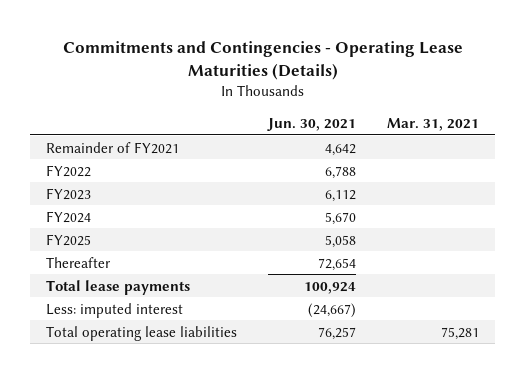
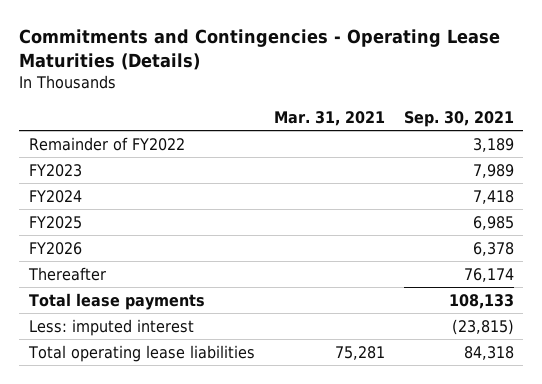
[267,117,357,131] Jun. 30, 2021 -> none
none -> [403,110,514,127] Sep. 30, 2021
[45,164,91,177] FY2022 -> none
[45,141,179,154] Remainder of FY2021 -> [28,136,185,151] Remainder of FY2022
none -> [28,241,82,255] FY2026

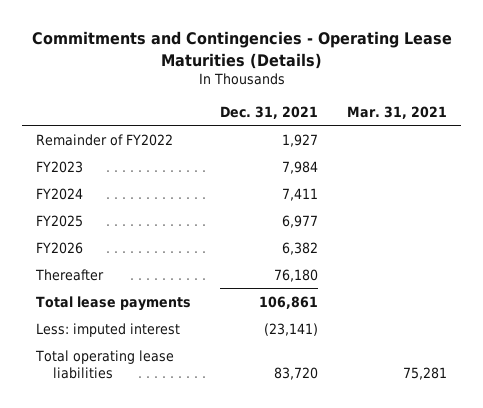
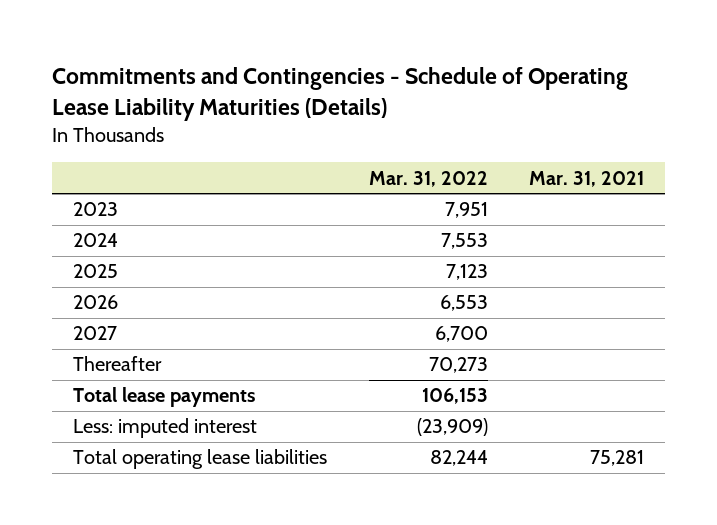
[31,30,452,69] Commitments and Contingencies - Operating Lease Maturities (Details) -> [52,66,629,121] Commitments and Contingencies - Schedule of Operating Lease Liability Maturities (Details)
[220,105,319,119] Dec. 31, 2021 -> none
none -> [368,170,488,187] Mar. 31, 2022
[36,133,174,146] Remainder of FY2022 -> none
[36,160,84,173] FY2023 -> [73,202,119,217] 2023
[36,187,84,200] FY2024 -> [73,233,119,248] 2024
[36,214,84,227] FY2025 -> [73,264,119,279] 2025
[36,241,84,254] FY2026 -> [73,295,119,310] 2026
none -> [73,326,118,341] 2027

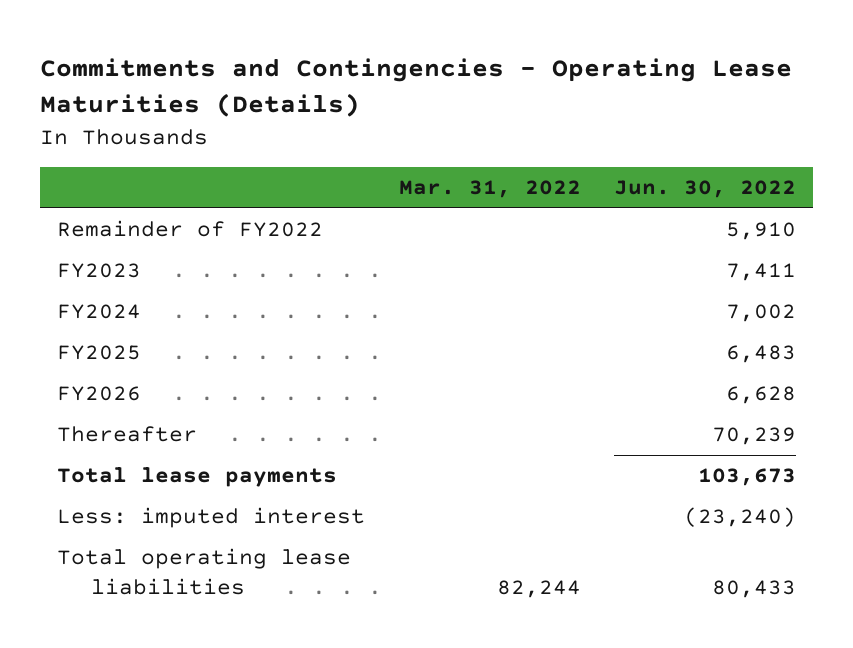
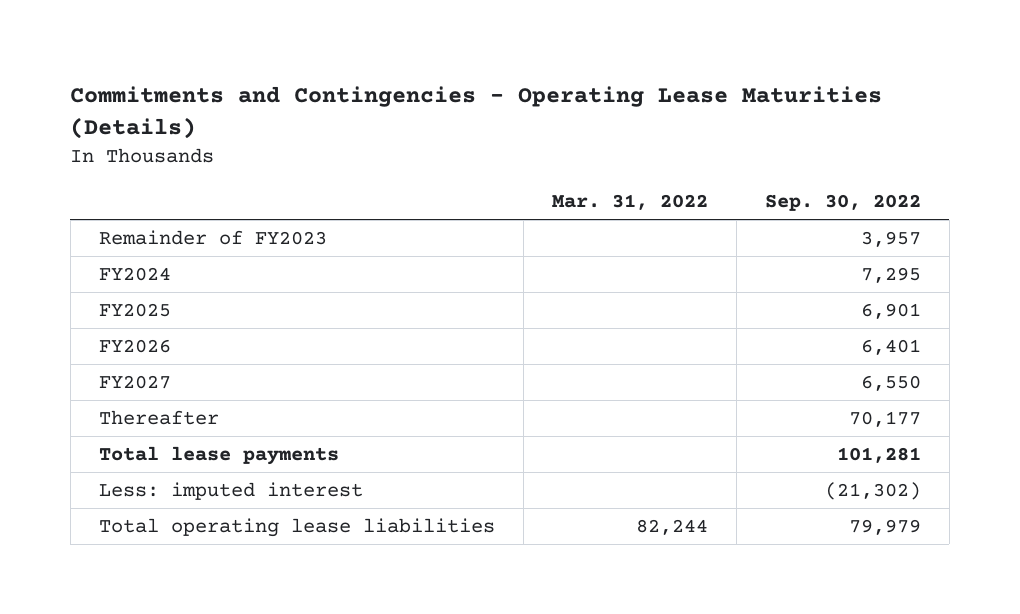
[614,180,797,199] Jun. 30, 2022 -> none
none -> [764,193,921,211] Sep. 30, 2022
[57,263,142,279] FY2023 -> none
[57,220,324,238] Remainder of FY2022 -> [98,230,327,246] Remainder of FY2023
none -> [98,375,171,390] FY2027

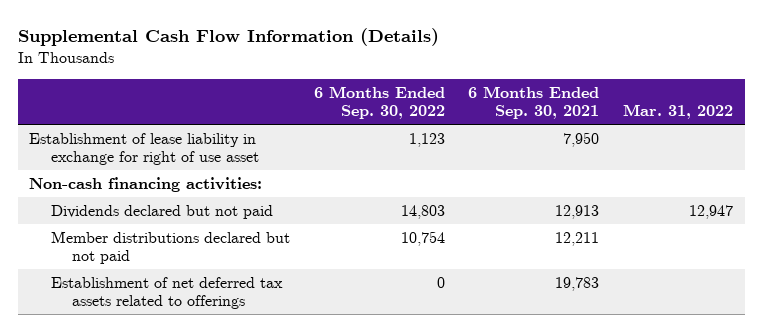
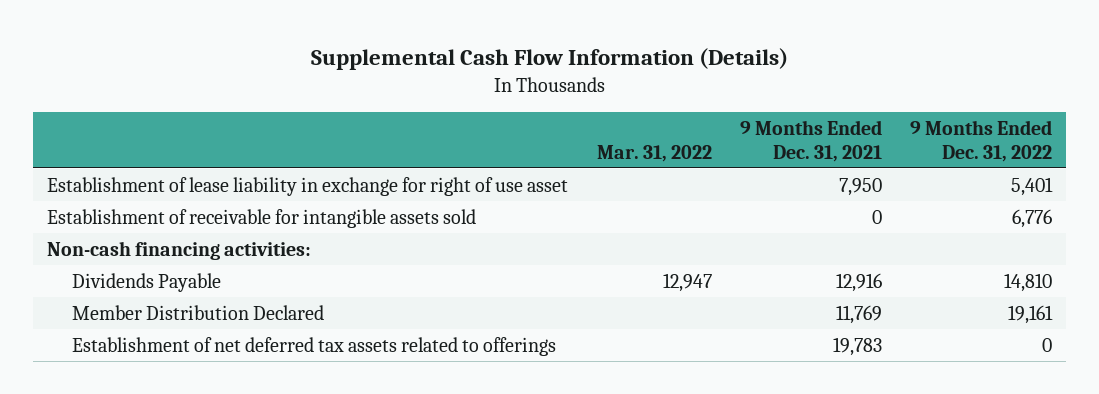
[313,85,445,119] 6 Months Ended Sep. 30, 2022 -> none
[468,85,600,119] 6 Months Ended Sep. 30, 2021 -> none
none -> [739,119,882,162] 9 Months Ended Dec. 31, 2021
none -> [909,119,1052,162] 9 Months Ended Dec. 31, 2022
none -> [47,208,477,228] Establishment of receivable for intangible assets sold
[50,204,273,219] Dividends declared but not paid -> [72,272,222,292] Dividends Payable
[50,230,290,265] Member distributions declared but not paid -> [72,304,325,320] Member Distribution Declared

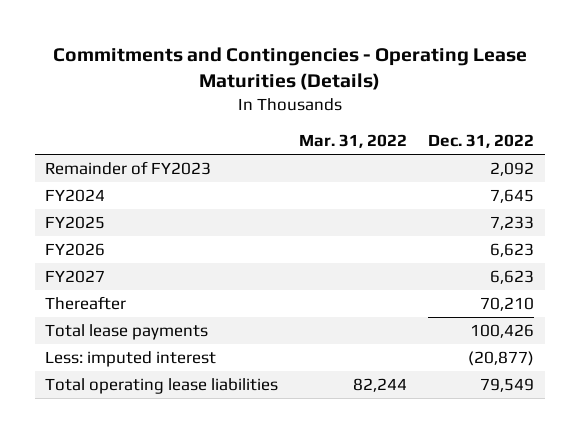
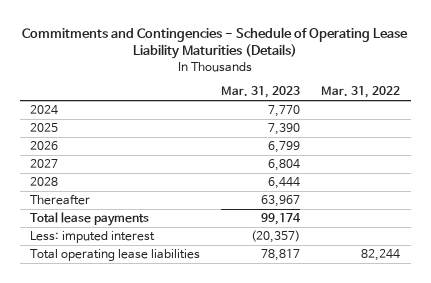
[52,46,527,91] Commitments and Contingencies - Operating Lease Maturities (Details) -> [22,26,409,60] Commitments and Contingencies - Schedule of Operating Lease Liability Maturities (Details)
[428,133,535,148] Dec. 31, 2022 -> none
none -> [221,86,301,99] Mar. 31, 2023
[45,161,212,176] Remainder of FY2023 -> none
[45,189,106,203] FY2024 -> [30,105,59,116] 2024
[45,216,106,230] FY2025 -> [30,123,59,133] 2025
[45,243,106,257] FY2026 -> [30,141,59,151] 2026
[45,270,106,284] FY2027 -> [30,159,59,169] 2027
none -> [30,177,59,187] 2028

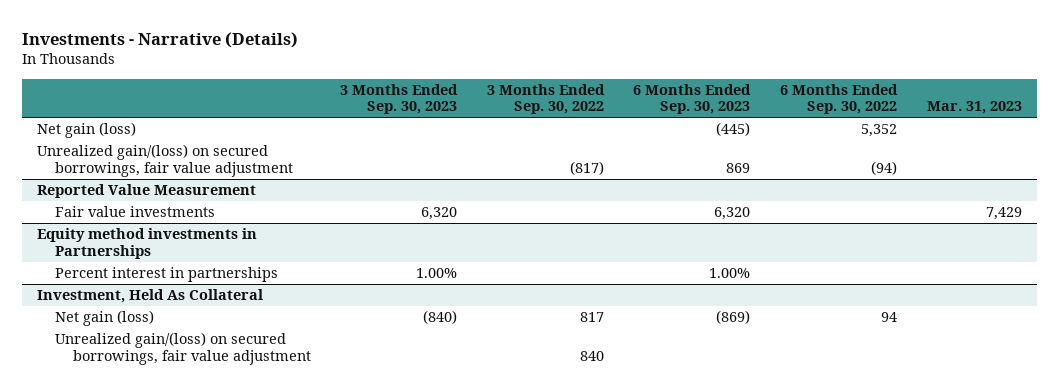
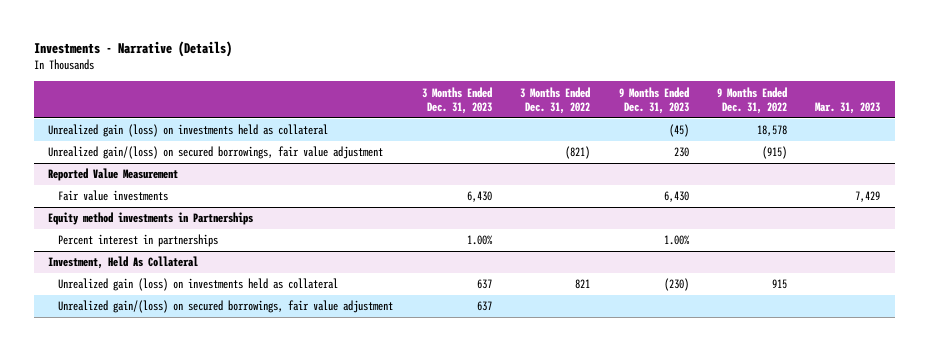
[340,83,459,115] 3 Months Ended Sep. 30, 2023 -> none
[486,83,605,115] 3 Months Ended Sep. 30, 2022 -> none
[633,83,752,115] 6 Months Ended Sep. 30, 2023 -> none
[780,83,899,115] 6 Months Ended Sep. 30, 2022 -> none
none -> [421,86,492,114] 3 Months Ended Dec. 31, 2023
none -> [520,86,591,114] 3 Months Ended Dec. 31, 2022
none -> [618,86,689,114] 9 Months Ended Dec. 31, 2023
none -> [716,86,787,114] 9 Months Ended Dec. 31, 2022
[37,122,137,139] Net gain (loss) -> [48,124,329,138] Unrealized gain (loss) on investments held as collateral
[54,310,154,327] Net gain (loss) -> [58,278,339,292] Unrealized gain (loss) on investments held as collateral

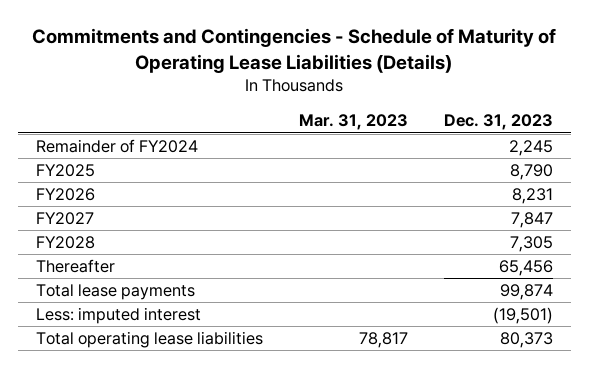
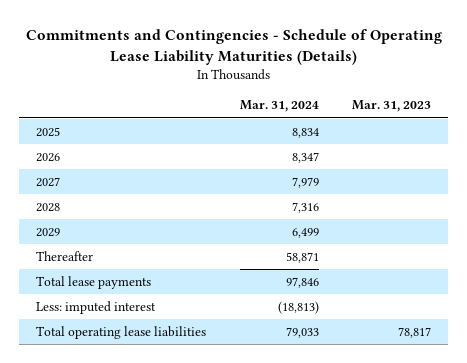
[32,28,557,74] Commitments and Contingencies - Schedule of Maturity of Operating Lease Liabilities (Details) -> [25,29,442,66] Commitments and Contingencies - Schedule of Operating Lease Liability Maturities (Details)
[444,114,554,131] Dec. 31, 2023 -> none
none -> [239,100,319,113] Mar. 31, 2024
[35,139,198,154] Remainder of FY2024 -> none
[35,164,95,178] FY2025 -> [36,126,61,137] 2025
[35,188,95,202] FY2026 -> [36,152,61,162] 2026
[35,212,94,226] FY2027 -> [36,176,61,187] 2027
[35,236,95,250] FY2028 -> [36,202,61,212] 2028
none -> [36,227,61,237] 2029

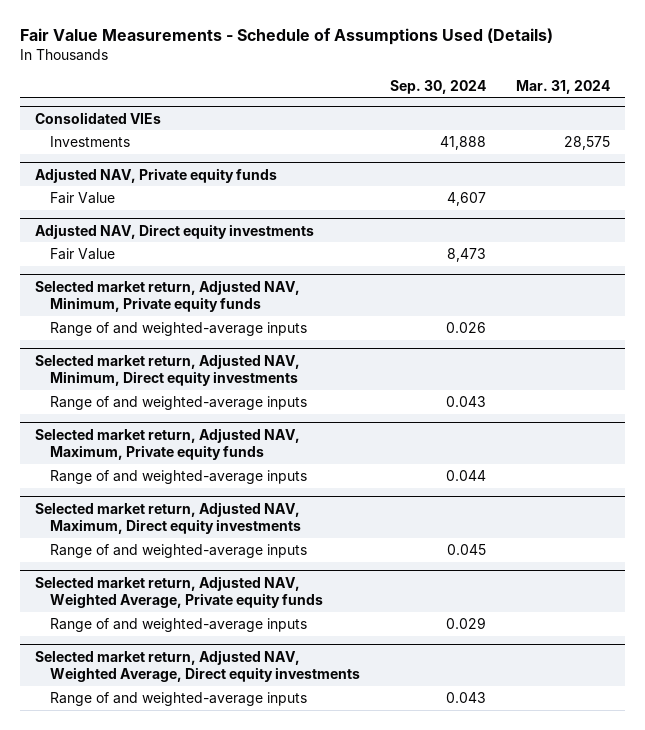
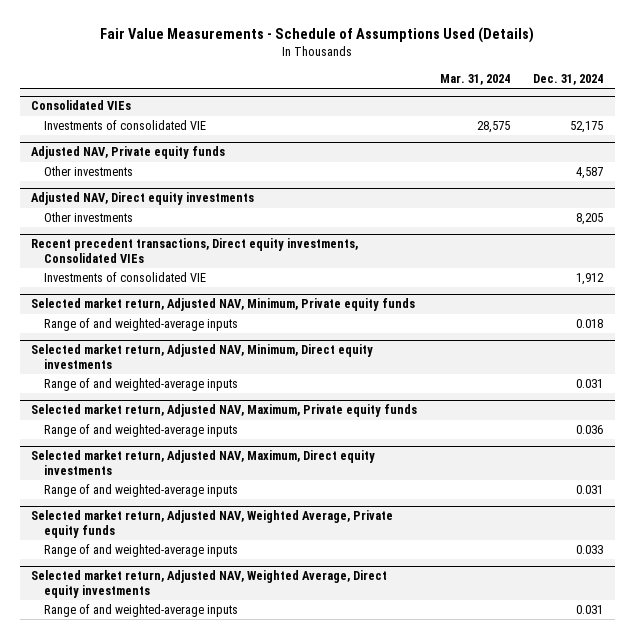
[390,79,487,94] Sep. 30, 2024 -> none
none -> [533,73,604,85] Dec. 31, 2024
[50,135,131,147] Investments -> [44,120,207,131] Investments of consolidated VIE
[50,191,116,204] Fair Value -> [44,166,134,177] Other investments
[50,247,116,260] Fair Value -> [44,212,134,223] Other investments
none -> [31,238,359,264] Recent precedent transactions, Direct equity investments, Consolidated VIEs
none -> [44,272,207,283] Investments of consolidated VIE

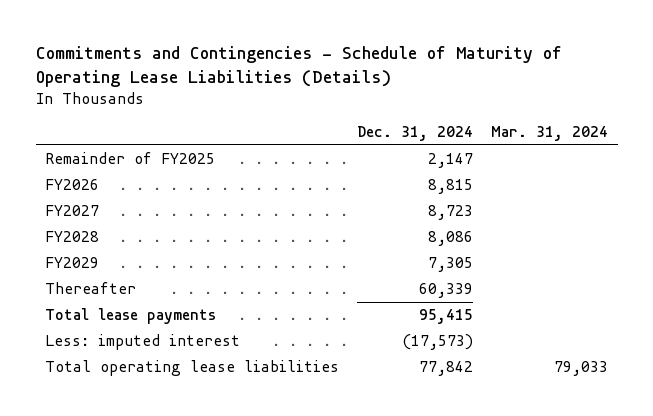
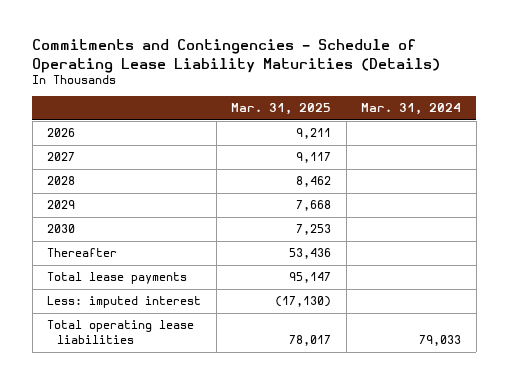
[35,46,562,88] Commitments and Contingencies - Schedule of Maturity of Operating Lease Liabilities (Details) -> [32,39,441,73] Commitments and Contingencies - Schedule of Operating Lease Liability Maturities (Details)
[357,126,474,142] Dec. 31, 2024 -> none
none -> [231,103,332,116] Mar. 31, 2025
[44,152,215,165] Remainder of FY2025 -> none
[44,179,99,191] FY2026 -> [47,128,76,138] 2026
[44,205,99,217] FY2027 -> [47,152,76,162] 2027
[44,231,99,243] FY2028 -> [47,176,76,186] 2028
[44,257,99,269] FY2029 -> [47,200,76,210] 2029
none -> [47,224,76,234] 2030

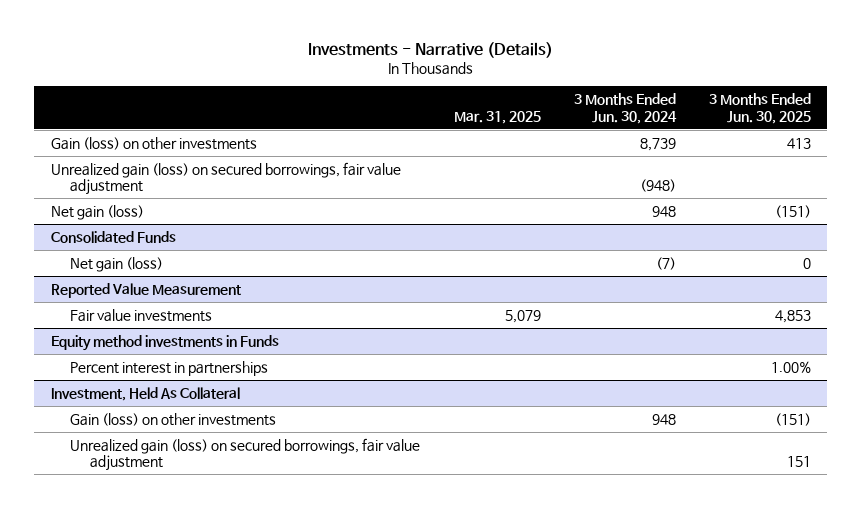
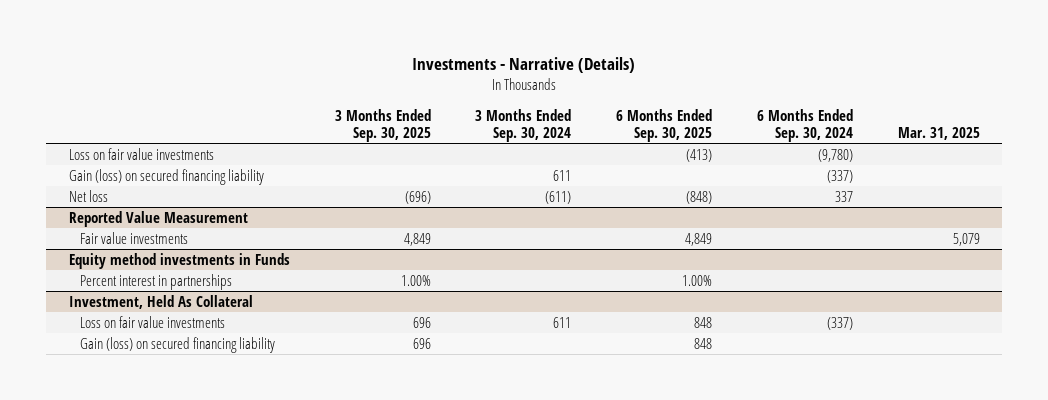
[573,92,677,124] 3 Months Ended Jun. 30, 2024 -> none
[708,92,811,124] 3 Months Ended Jun. 30, 2025 -> none
none -> [334,108,431,143] 3 Months Ended Sep. 30, 2025
none -> [475,108,572,143] 3 Months Ended Sep. 30, 2024
none -> [616,108,713,143] 6 Months Ended Sep. 30, 2025
none -> [756,108,853,143] 6 Months Ended Sep. 30, 2024
[50,230,176,243] Consolidated Funds -> none
[70,256,164,272] Net gain (loss) -> none
[50,136,257,150] Gain (loss) on other investments -> [68,147,214,160] Loss on fair value investments
[50,161,401,196] Unrealized gain (loss) on secured borrowings, fair value adjustment -> [68,168,264,185] Gain (loss) on secured financing liability
[50,204,144,220] Net gain (loss) -> [68,189,108,202] Net loss
[70,412,277,426] Gain (loss) on other investments -> [80,315,226,328] Loss on fair value investments
[70,437,421,472] Unrealized gain (loss) on secured borrowings, fair value adjustment -> [80,336,276,353] Gain (loss) on secured financing liability

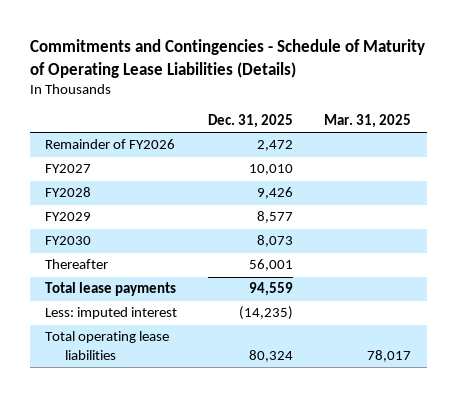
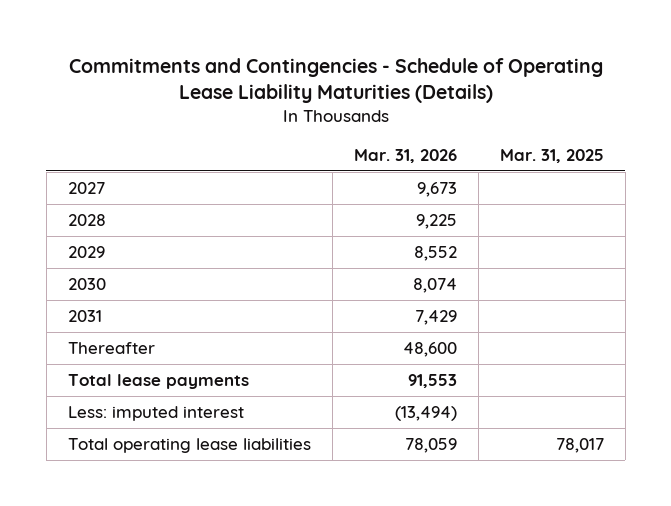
[29,39,425,78] Commitments and Contingencies - Schedule of Maturity of Operating Lease Liabilities (Details) -> [68,57,603,103] Commitments and Contingencies - Schedule of Operating Lease Liability Maturities (Details)
[208,114,294,129] Dec. 31, 2025 -> none
none -> [353,148,457,163] Mar. 31, 2026
[45,139,176,150] Remainder of FY2026 -> none
[45,164,92,174] FY2027 -> [67,181,105,194] 2027
[45,187,92,198] FY2028 -> [67,213,106,226] 2028
[45,212,92,222] FY2029 -> [67,245,105,258] 2029
[45,236,92,246] FY2030 -> [67,277,106,290] 2030
none -> [67,309,102,322] 2031

